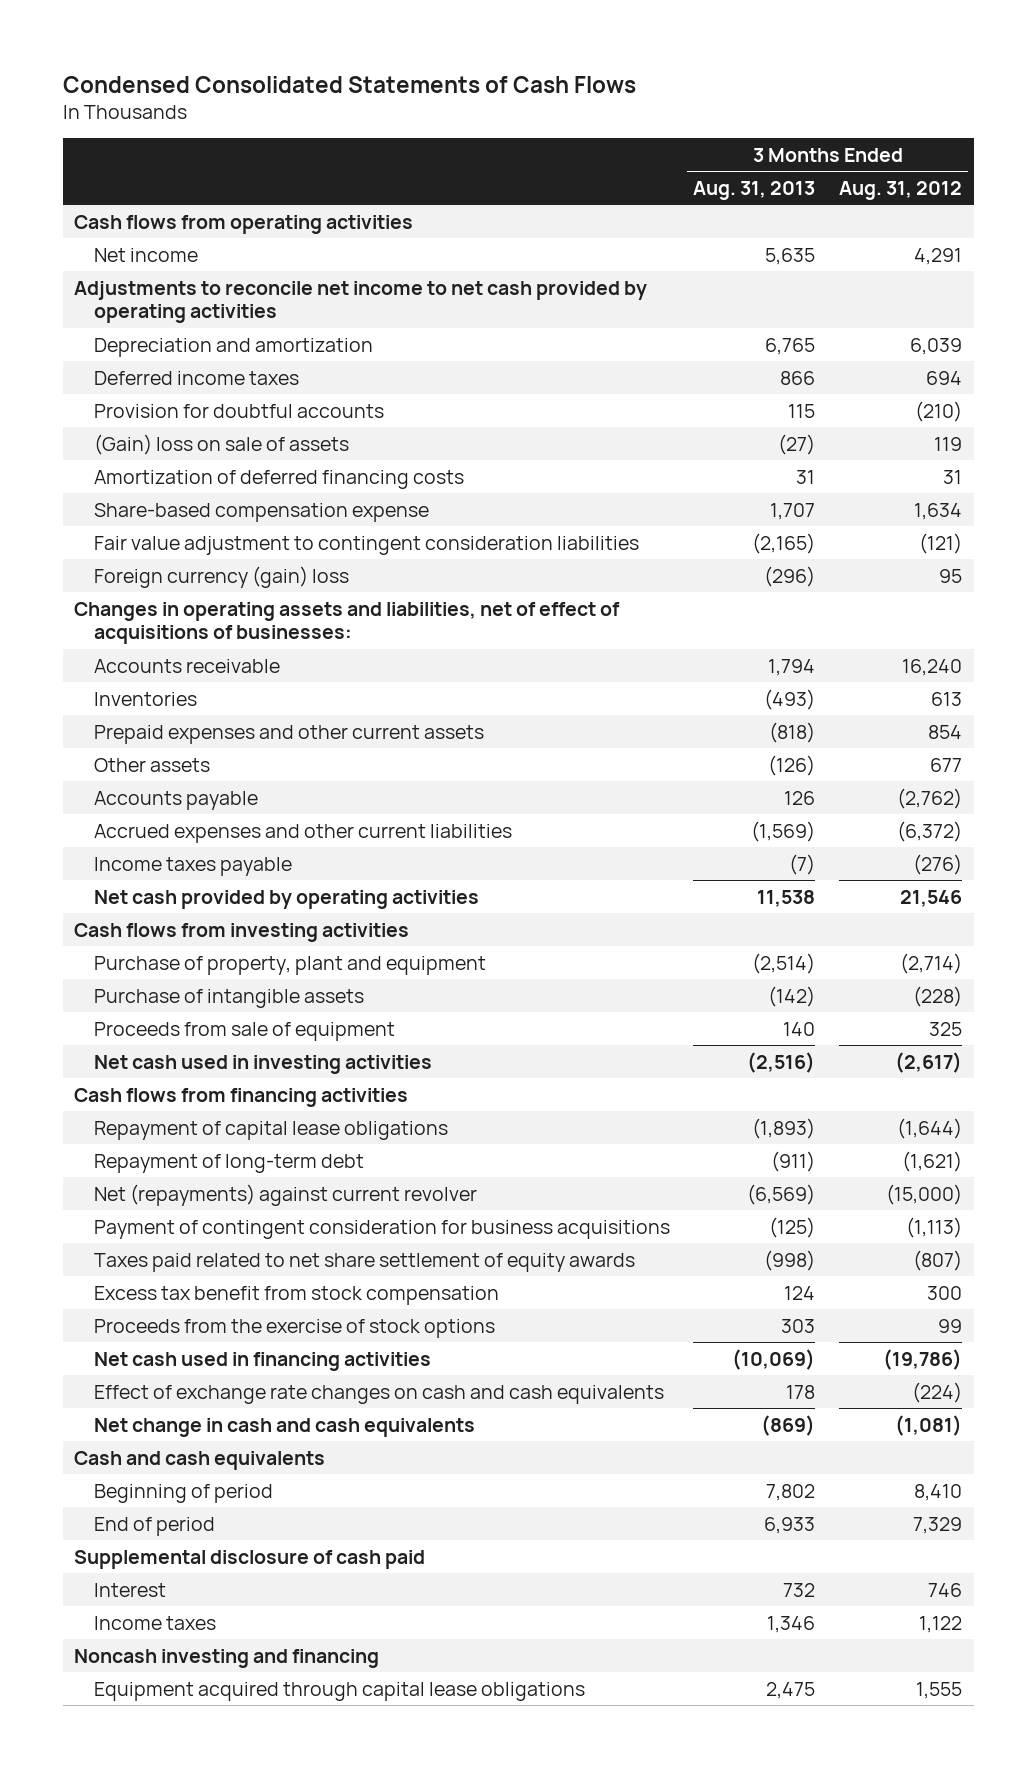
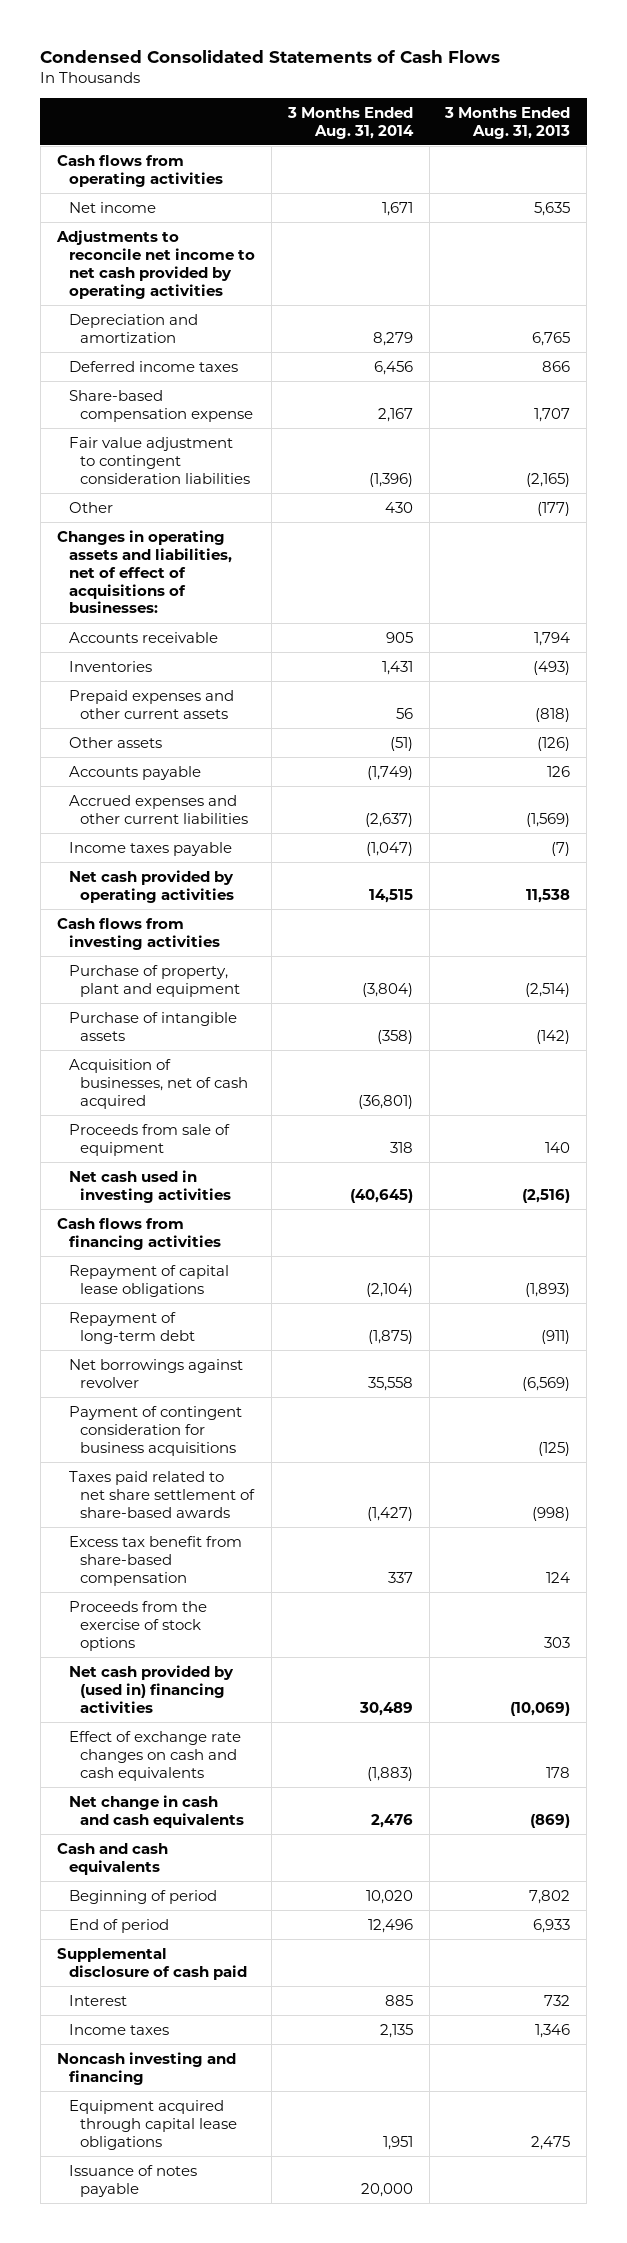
[838,180,962,200] Aug. 31, 2012 -> none
none -> [286,106,414,139] 3 Months Ended Aug. 31, 2014
[93,403,384,418] Provision for doubtful accounts -> none
[93,433,349,455] (Gain) loss on sale of assets -> none
[93,469,464,489] Amortization of deferred financing costs -> none
[93,565,349,588] Foreign currency (gain) loss -> none
none -> [68,501,113,513] Other
none -> [68,1058,249,1109] Acquisition of businesses, net of cash acquired
[93,1183,477,1206] Net (repayments) against current revolver -> [68,1358,243,1388] Net borrowings against revolver
[93,1252,635,1272] Taxes paid related to net share settlement of equity awards -> [68,1470,256,1518] Taxes paid related to net share settlement of share-based awards
[93,1285,499,1305] Excess tax benefit from stock compensation -> [68,1535,242,1586] Excess tax benefit from share-based compensation
[93,1351,431,1371] Net cash used in financing activities -> [68,1664,234,1713] Net cash provided by (used in) financing activities
none -> [68,2164,197,2197] Issuance of notes payable

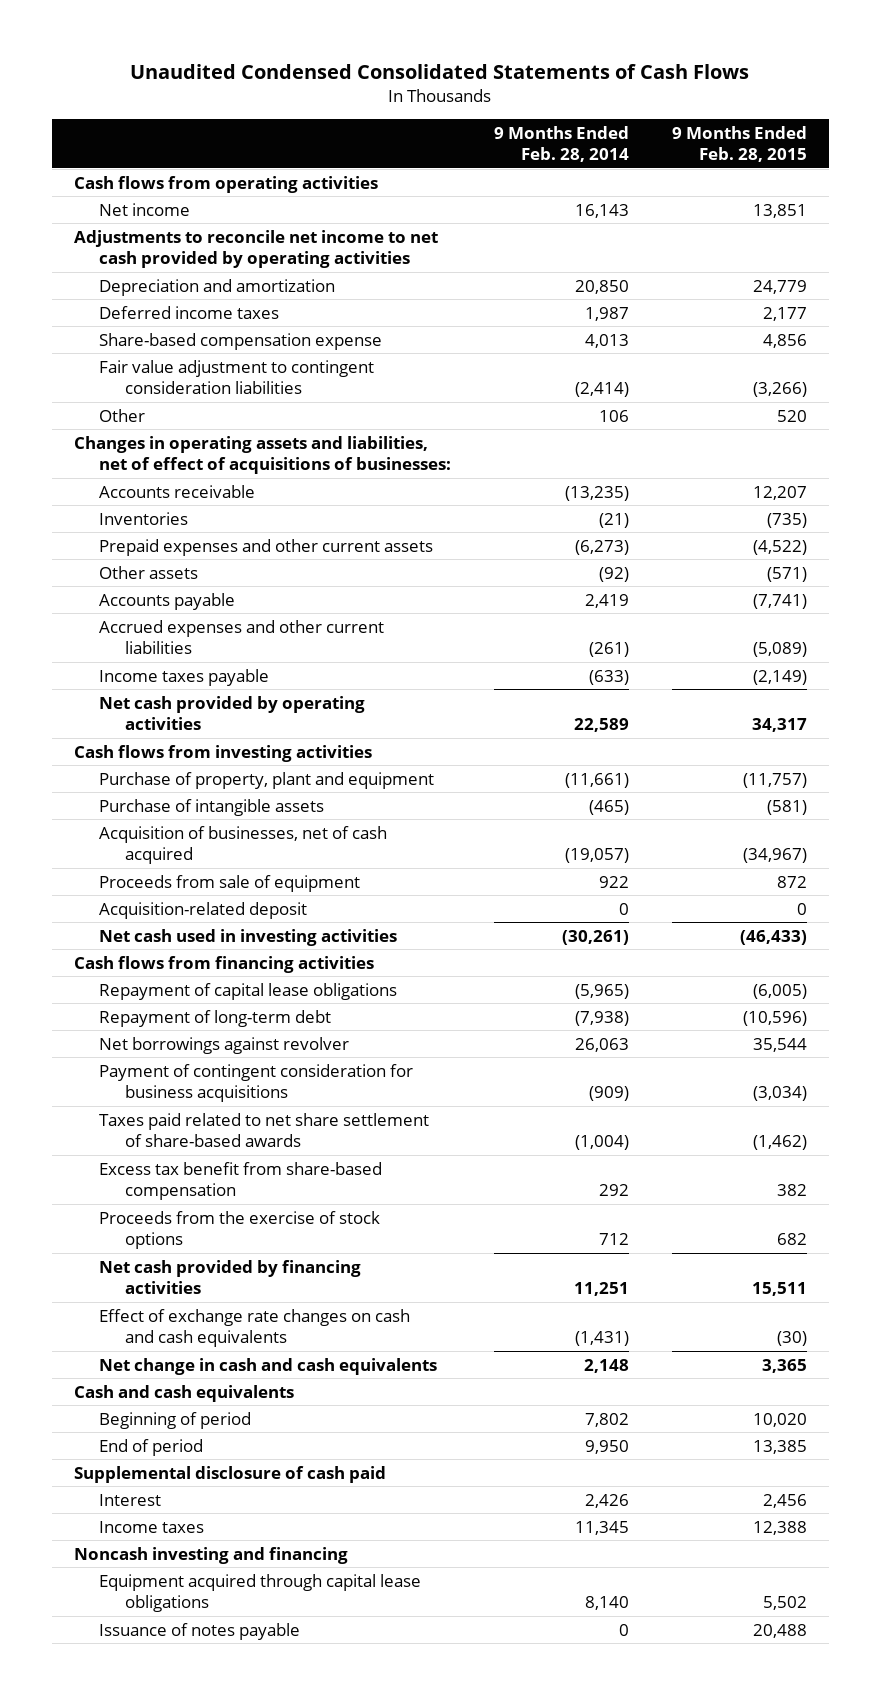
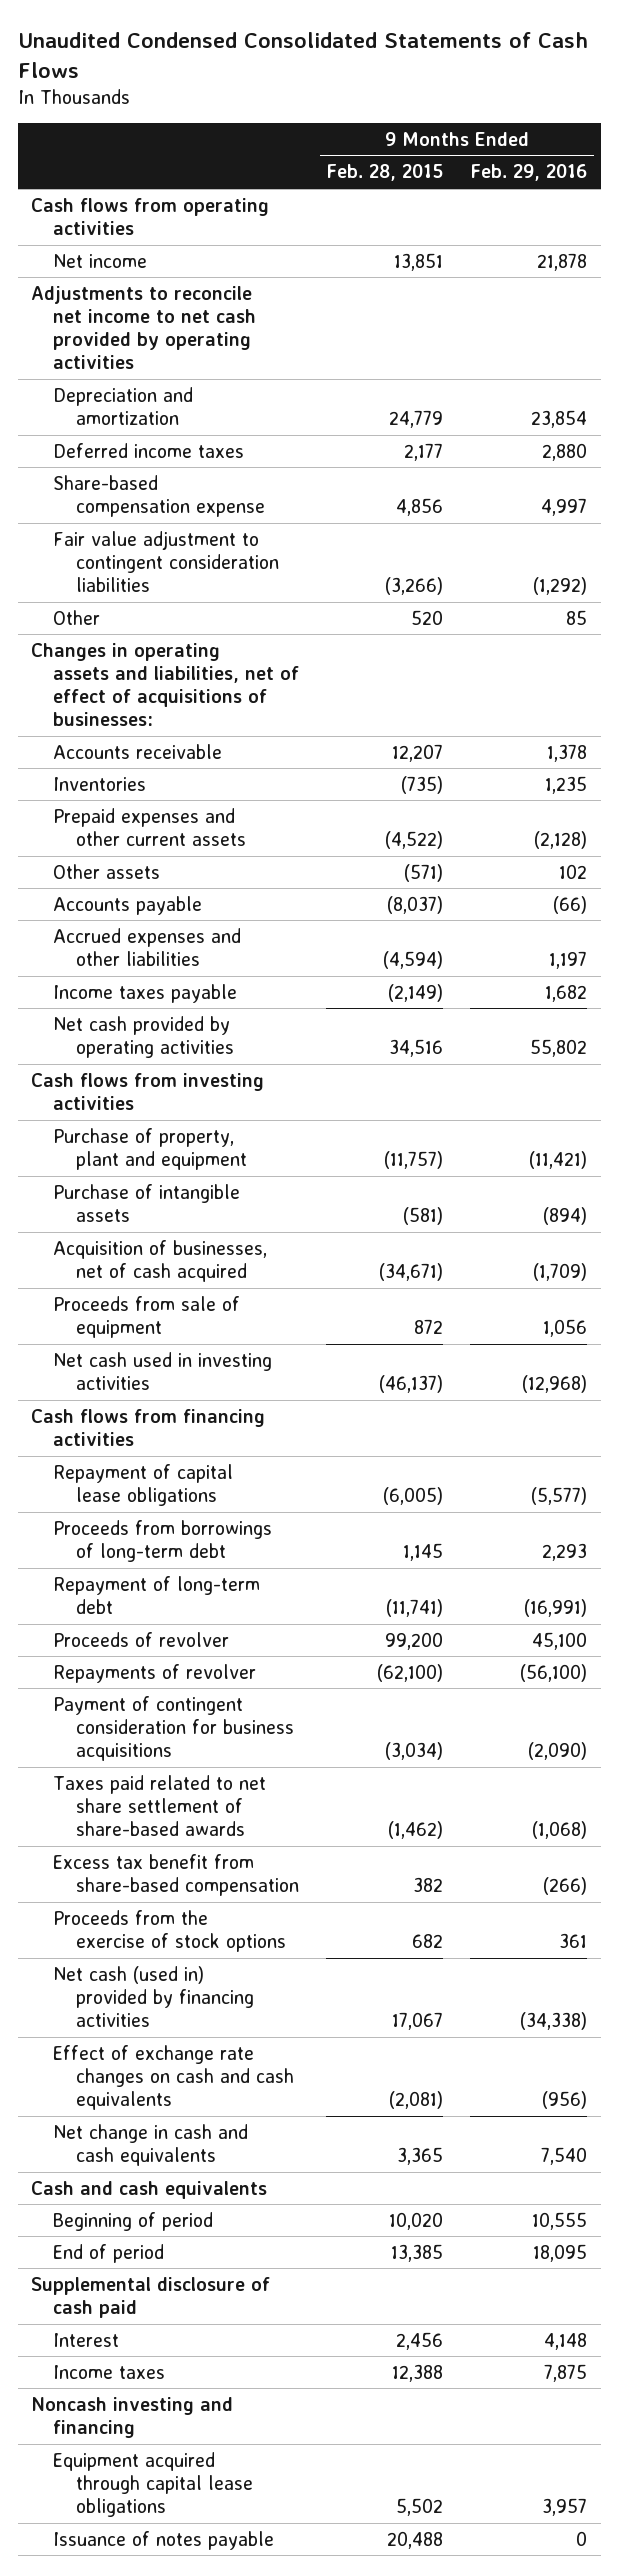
[494,125,630,163] 9 Months Ended Feb. 28, 2014 -> none
none -> [470,164,588,182] Feb. 29, 2016
[753,593,808,609] (7,741) -> [387,895,444,914] (8,037)
[99,619,385,655] Accrued expenses and other current liabilities -> [53,927,242,966] Accrued expenses and other liabilities
[753,642,808,658] (5,089) -> [383,950,444,969] (4,594)
[752,718,808,733] 34,317 -> [389,1038,444,1057] 34,516
[743,848,808,864] (34,967) -> [379,1262,444,1281] (34,671)
[99,901,308,919] Acquisition-related deposit -> none
[740,929,808,945] (46,433) -> [379,1374,444,1393] (46,137)
[99,1036,350,1054] Net borrowings against revolver -> none
none -> [53,1519,273,1562] Proceeds from borrowings of long-term debt
[743,1010,808,1026] (10,596) -> [386,1598,444,1617] (11,741)
none -> [53,1631,230,1647] Proceeds of revolver
none -> [53,1663,257,1683] Repayments of revolver
[99,1259,362,1295] Net cash provided by financing activities -> [53,1965,254,2028] Net cash (used in) provided by financing activities
[752,1282,808,1297] 15,511 -> [392,2012,444,2031] 17,067
[777,1331,808,1347] (30) -> [389,2091,444,2110] (2,081)

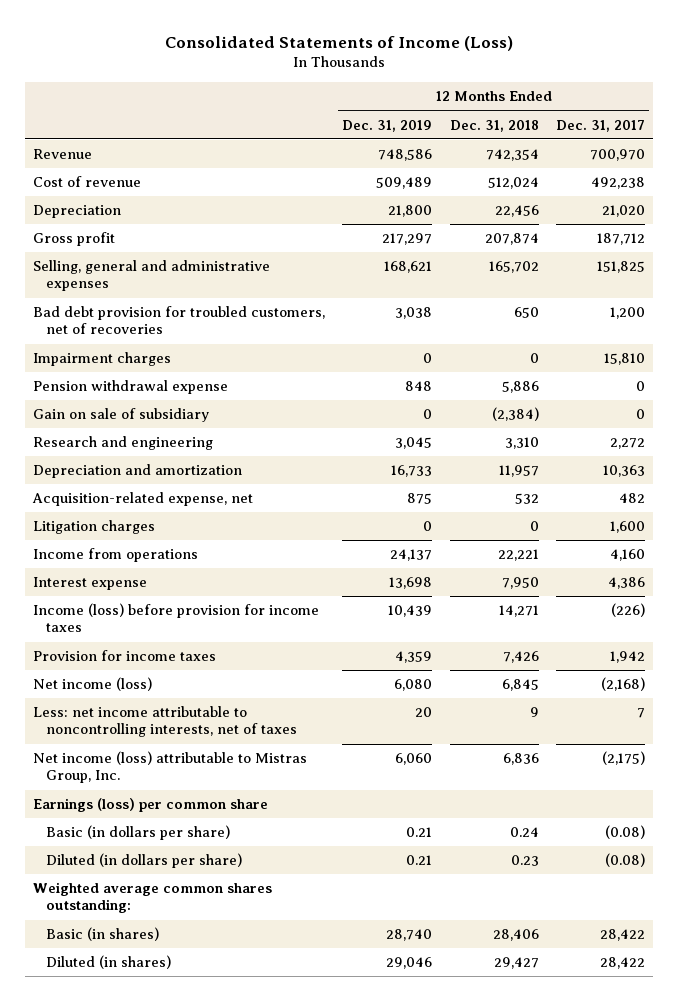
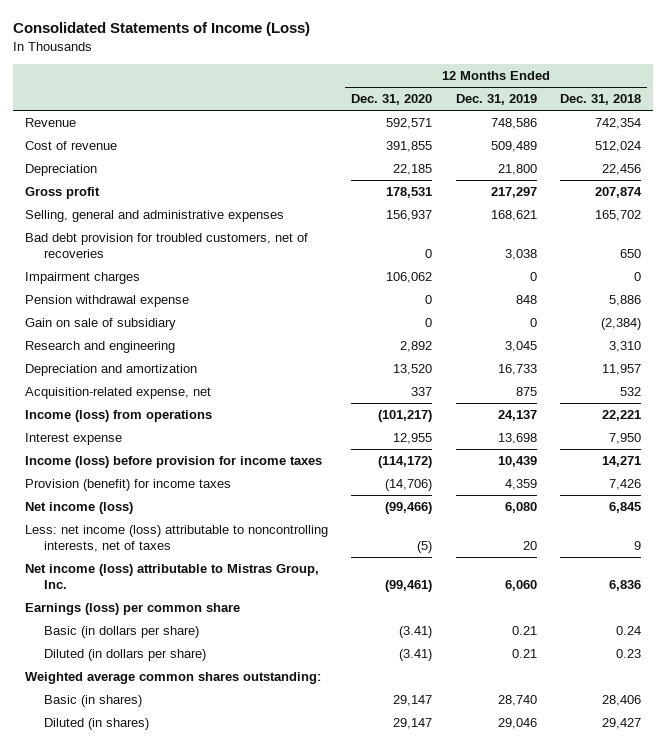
[555,119,645,132] Dec. 31, 2017 -> none
none -> [351,94,433,106] Dec. 31, 2020
[33,520,156,535] Litigation charges -> none
[33,548,199,563] Income from operations -> [24,409,212,422] Income (loss) from operations
[33,650,217,662] Provision for income taxes -> [24,478,231,491] Provision (benefit) for income taxes
[33,706,297,738] Less: net income attributable to noncontrolling interests, net of taxes -> [24,524,328,552] Less: net income (loss) attributable to noncontrolling interests, net of taxes

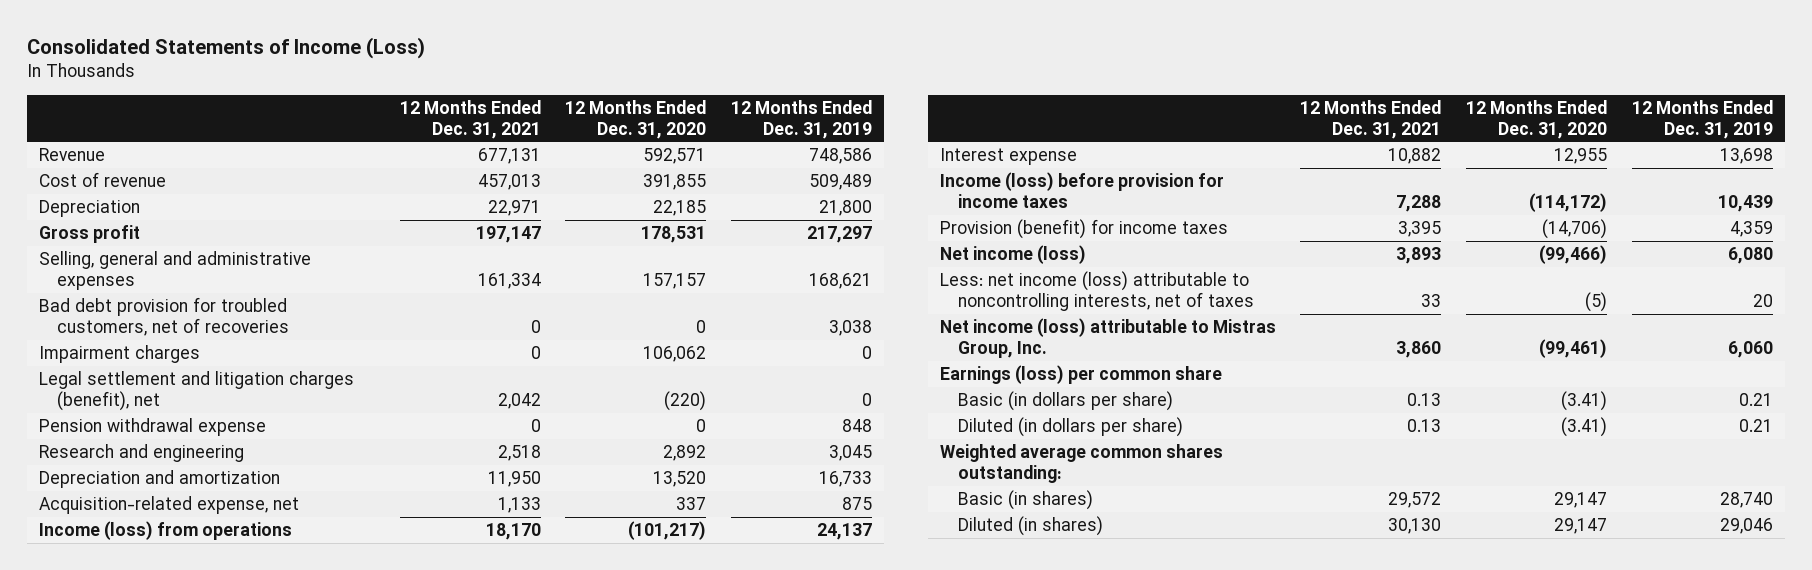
[560,94,642,106] Dec. 31, 2018 -> none
none -> [399,100,541,139] 12 Months Ended Dec. 31, 2021
[386,209,433,221] 156,937 -> [643,272,707,289] 157,157
none -> [39,371,355,411] Legal settlement and litigation charges (benefit), net
[24,317,176,330] Gain on sale of subsidiary -> none

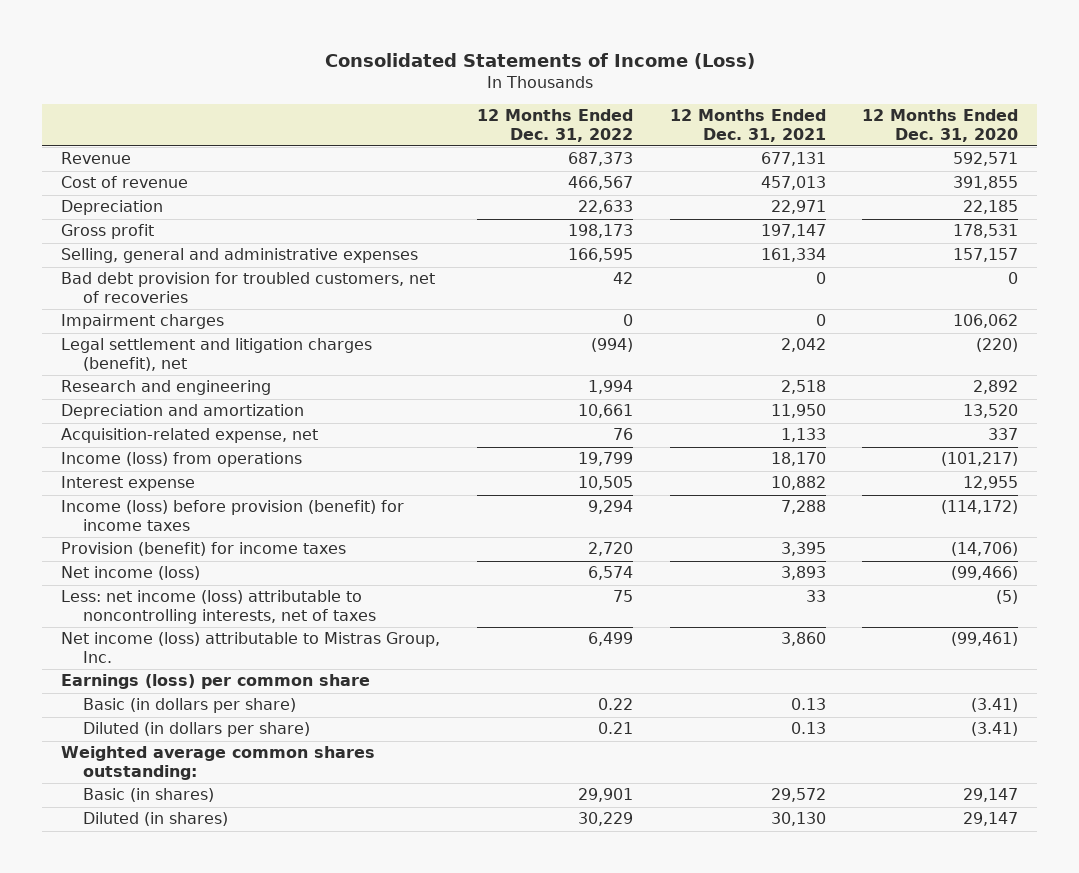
[730,100,872,139] 12 Months Ended Dec. 31, 2019 -> none
none -> [476,109,633,142] 12 Months Ended Dec. 31, 2022
[39,418,267,437] Pension withdrawal expense -> none
[939,172,1224,208] Income (loss) before provision for income taxes -> [60,500,404,532] Income (loss) before provision (benefit) for income taxes

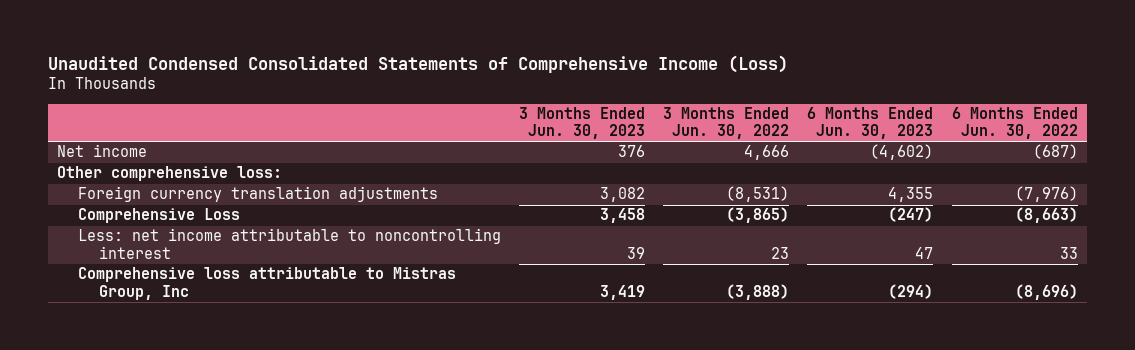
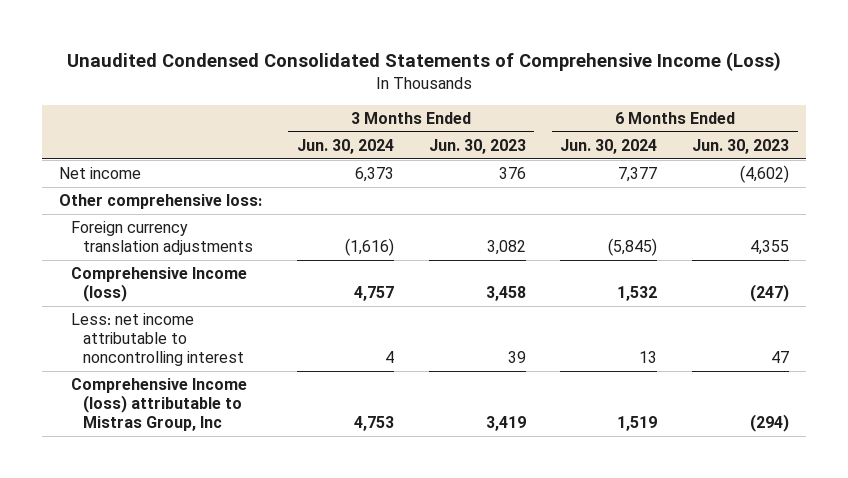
[663,107,790,140] 3 Months Ended Jun. 30, 2022 -> none
[951,107,1078,140] 6 Months Ended Jun. 30, 2022 -> none
none -> [296,139,394,155] Jun. 30, 2024
none -> [560,139,658,155] Jun. 30, 2024
[78,208,241,224] Comprehensive Loss -> [70,267,247,303] Comprehensive Income (loss)
[78,267,457,300] Comprehensive loss attributable to Mistras Group, Inc -> [70,378,247,432] Comprehensive Income (loss) attributable to Mistras Group, Inc

